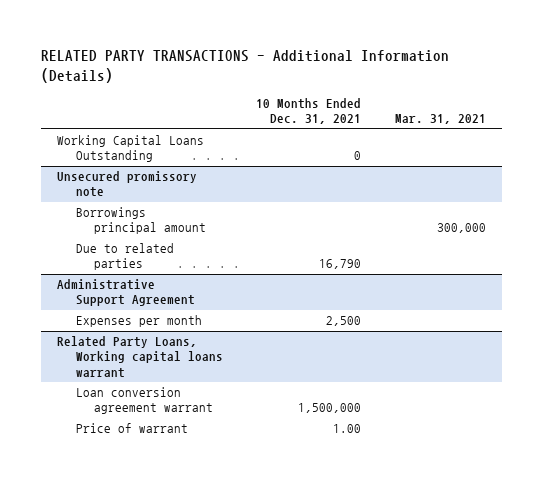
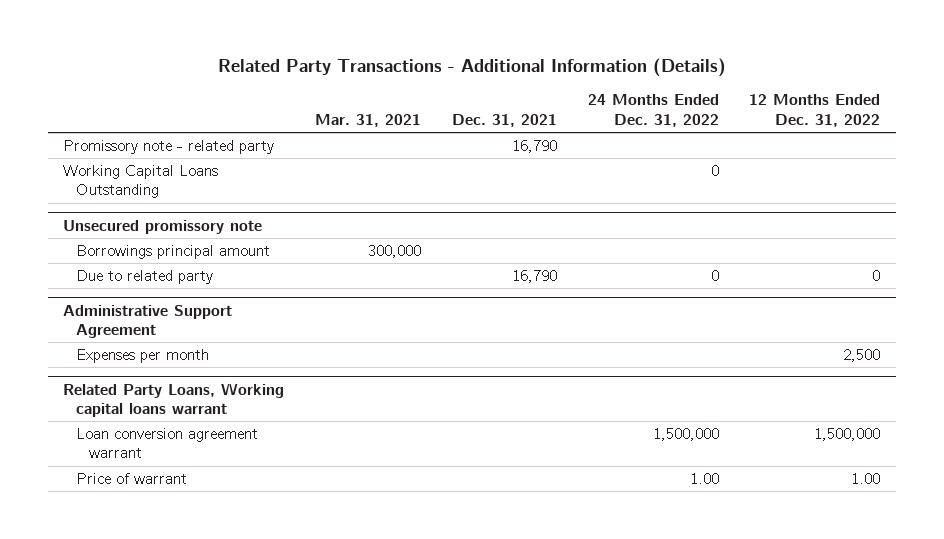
[40,50,449,84] RELATED PARTY TRANSACTIONS - Additional Information (Details) -> [217,58,726,78] Related Party Transactions - Additional Information (Details)
[256,98,362,125] 10 Months Ended Dec. 31, 2021 -> none
none -> [451,113,557,127] Dec. 31, 2021
none -> [587,94,719,127] 24 Months Ended Dec. 31, 2022
none -> [749,94,881,127] 12 Months Ended Dec. 31, 2022
none -> [63,139,275,154] Promissory note - related party
[75,243,174,271] Due to related parties -> [76,269,214,284] Due to related party

